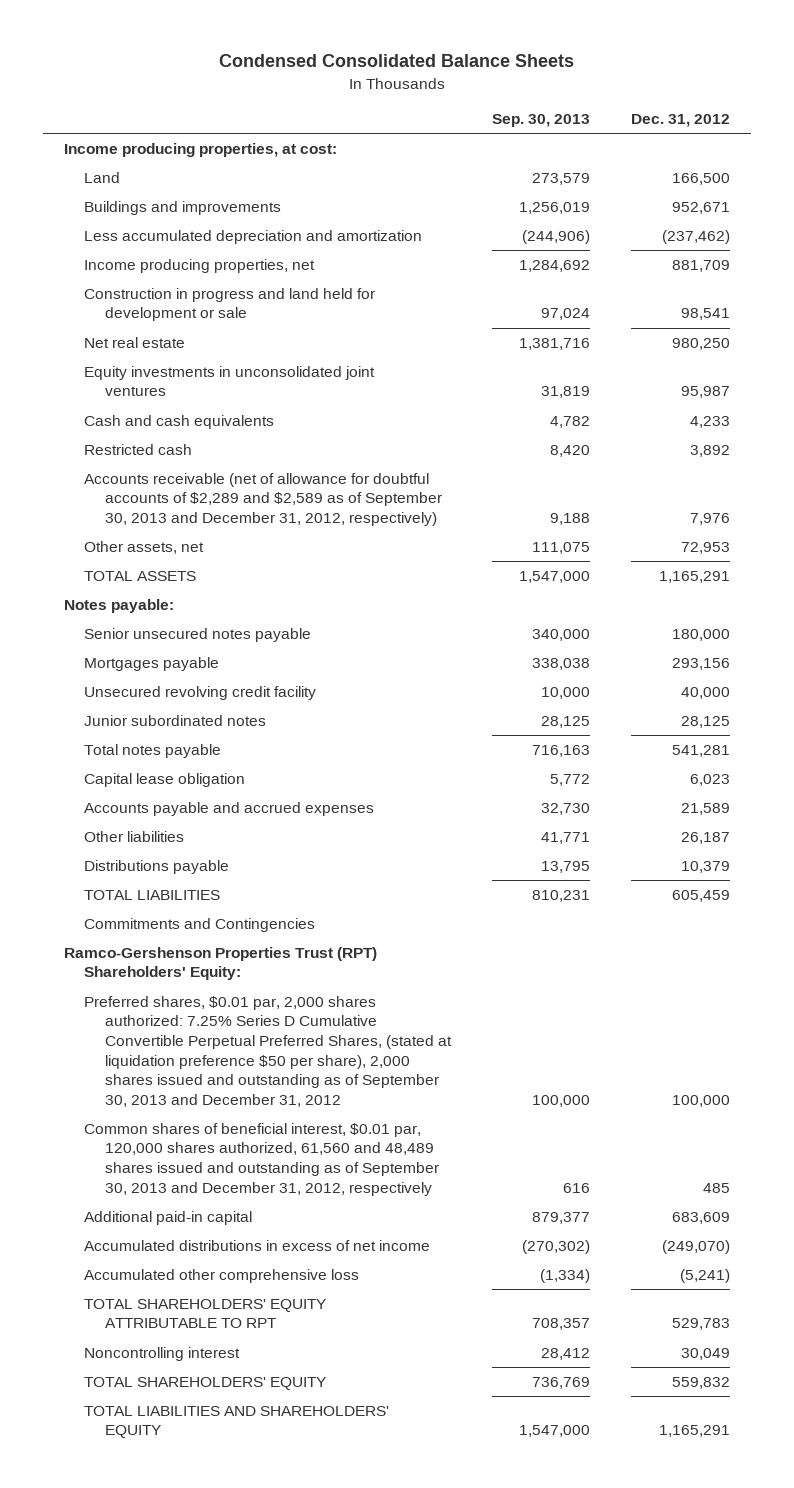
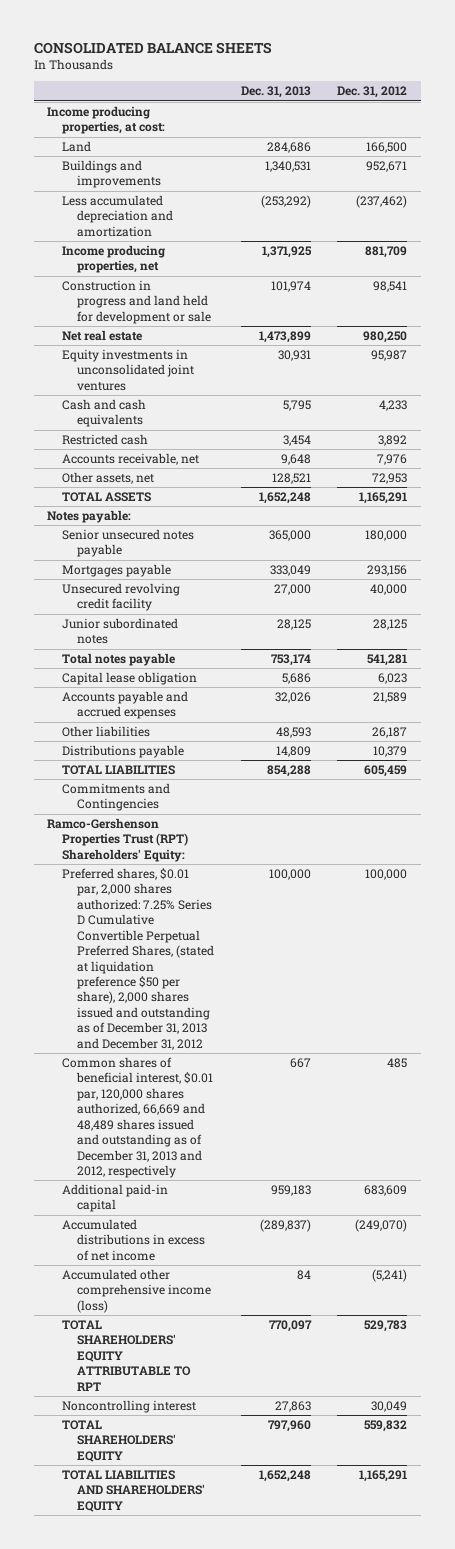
[218,54,574,68] Condensed Consolidated Balance Sheets -> [34,41,273,54] CONSOLIDATED BALANCE SHEETS
[491,114,590,128] Sep. 30, 2013 -> none
none -> [240,86,311,99] Dec. 31, 2013
[84,472,442,527] Accounts receivable (net of allowance for doubtful accounts of $2,289 and $2,589 as of September 30, 2013 and December 31, 2012, respectively) -> [62,453,200,466] Accounts receivable, net
[84,995,452,1108] Preferred shares, $0.01 par, 2,000 shares authorized: 7.25% Series D Cumulative Convertible Perpetual Preferred Shares, (stated at liquidation preference $50 per share), 2,000 shares issued and outstanding as of September 30, 2013 and December 31, 2012 -> [62,868,215,1050] Preferred shares, $0.01 par, 2,000 shares authorized: 7.25% Series D Cumulative Convertible Perpetual Preferred Shares, (stated at liquidation preference $50 per share), 2,000 shares issued and outstanding as of December 31, 2013 and December 31, 2012
[84,1122,439,1196] Common shares of beneficial interest, $0.01 par, 120,000 shares authorized, 61,560 and 48,489 shares issued and outstanding as of September 30, 2013 and December 31, 2012, respectively -> [62,1057,214,1178] Common shares of beneficial interest, $0.01 par, 120,000 shares authorized, 66,669 and 48,489 shares issued and outstanding as of December 31, 2013 and 2012, respectively
[84,1268,360,1283] Accumulated other comprehensive loss -> [62,1269,212,1313] Accumulated other comprehensive income (loss)

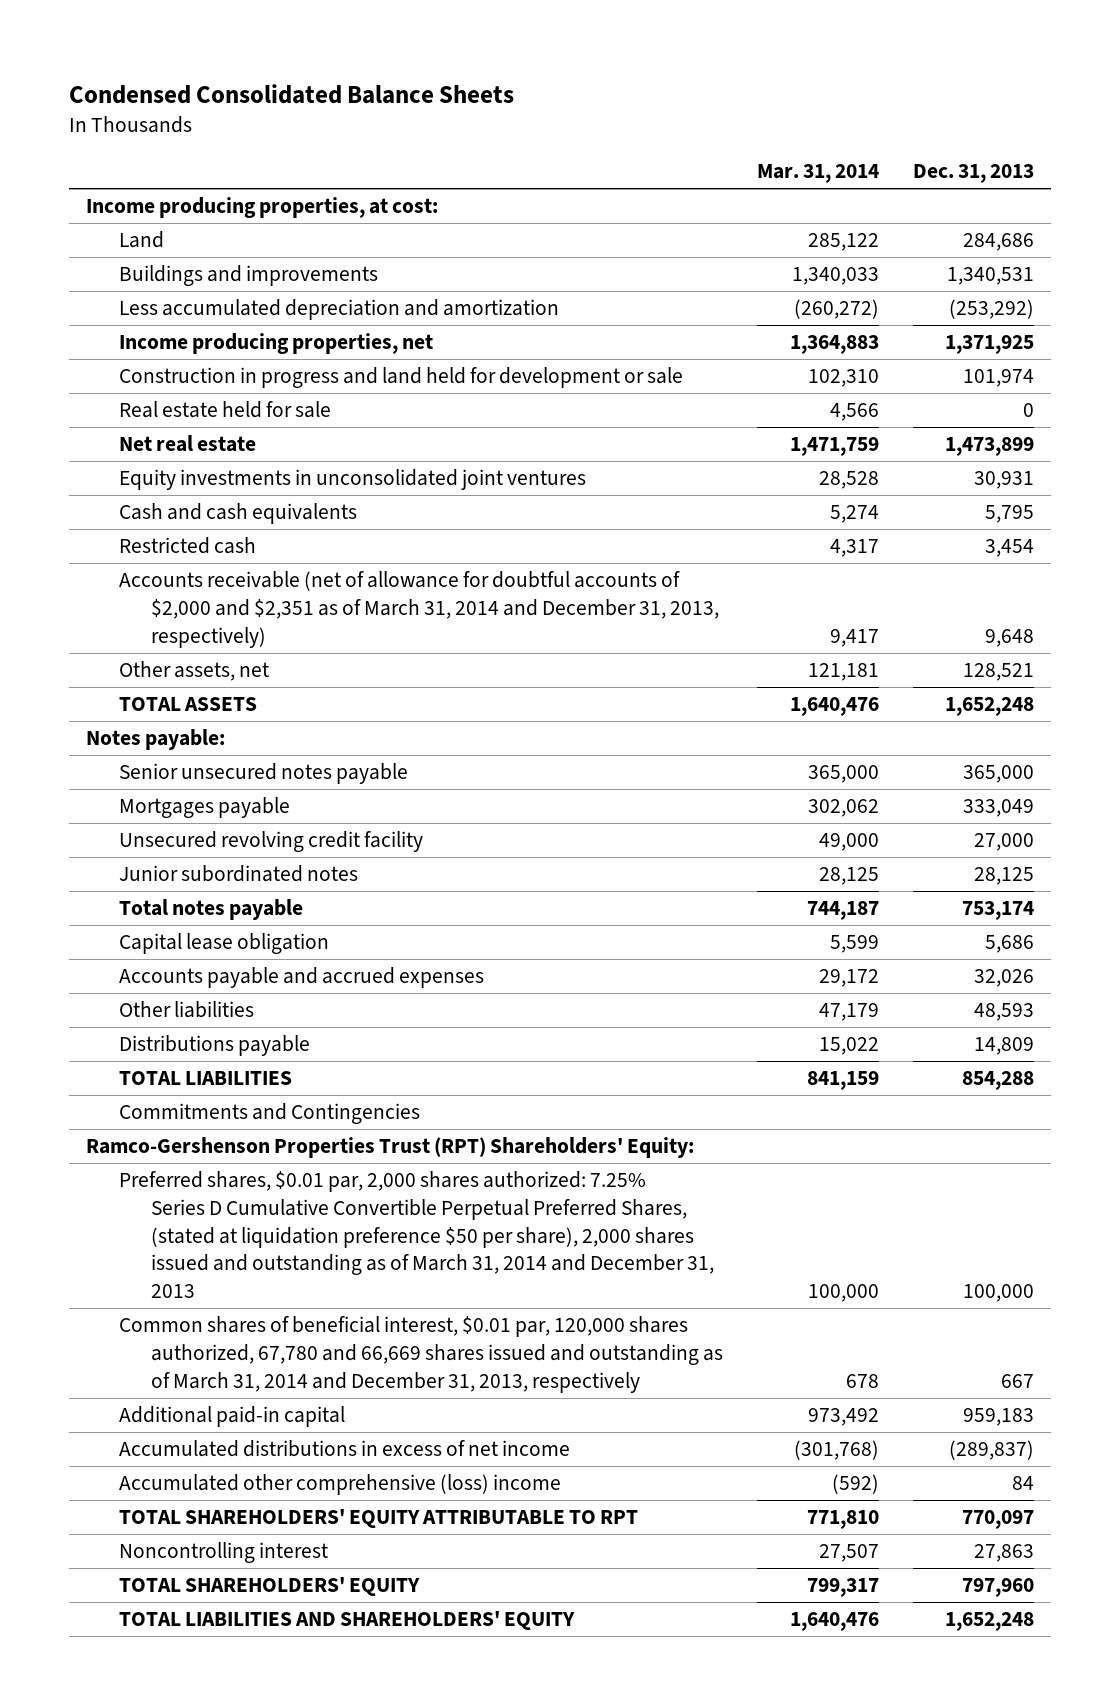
[34,41,273,54] CONSOLIDATED BALANCE SHEETS -> [68,83,514,104] Condensed Consolidated Balance Sheets
[337,86,408,99] Dec. 31, 2012 -> none
none -> [757,164,880,184] Mar. 31, 2014
none -> [118,401,331,419] Real estate held for sale
[62,453,200,466] Accounts receivable, net -> [118,571,720,648] Accounts receivable (net of allowance for doubtful accounts of $2,000 and $2,351 as of March 31, 2014 and December 31, 2013, respectively)
[62,868,215,1050] Preferred shares, $0.01 par, 2,000 shares authorized: 7.25% Series D Cumulative Convertible Perpetual Preferred Shares, (stated at liquidation preference $50 per share), 2,000 shares issued and outstanding as of December 31, 2013 and December 31, 2012 -> [118,1171,715,1298] Preferred shares, $0.01 par, 2,000 shares authorized: 7.25% Series D Cumulative Convertible Perpetual Preferred Shares, (stated at liquidation preference $50 per share), 2,000 shares issued and outstanding as of March 31, 2014 and December 31, 2013
[62,1057,214,1178] Common shares of beneficial interest, $0.01 par, 120,000 shares authorized, 66,669 and 48,489 shares issued and outstanding as of December 31, 2013 and 2012, respectively -> [118,1316,724,1393] Common shares of beneficial interest, $0.01 par, 120,000 shares authorized, 67,780 and 66,669 shares issued and outstanding as of March 31, 2014 and December 31, 2013, respectively
[62,1269,212,1313] Accumulated other comprehensive income (loss) -> [118,1474,561,1496] Accumulated other comprehensive (loss) income

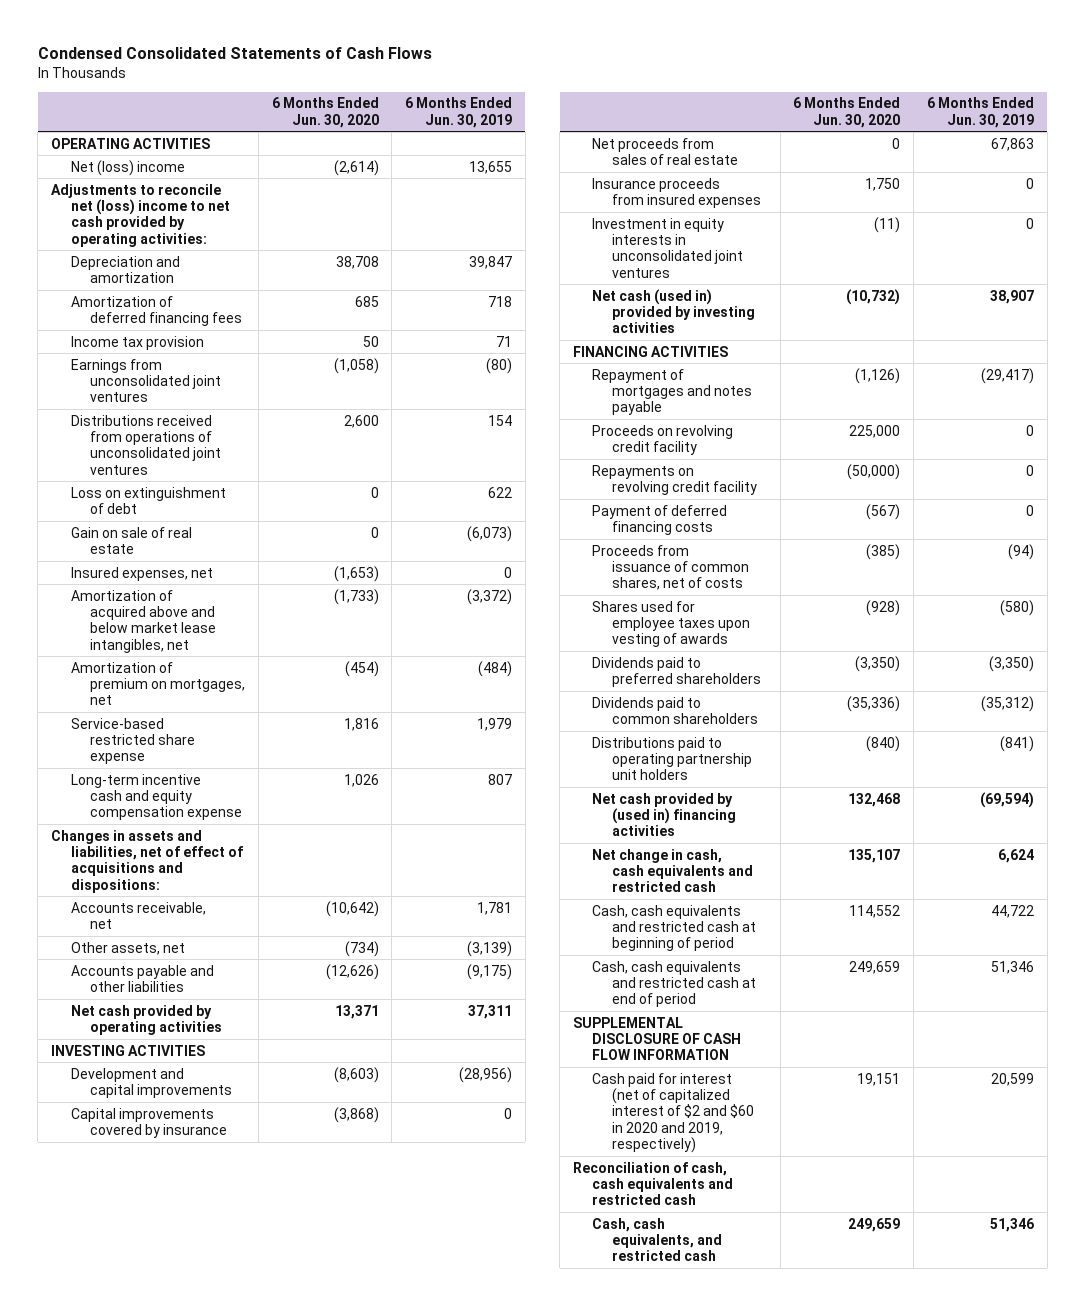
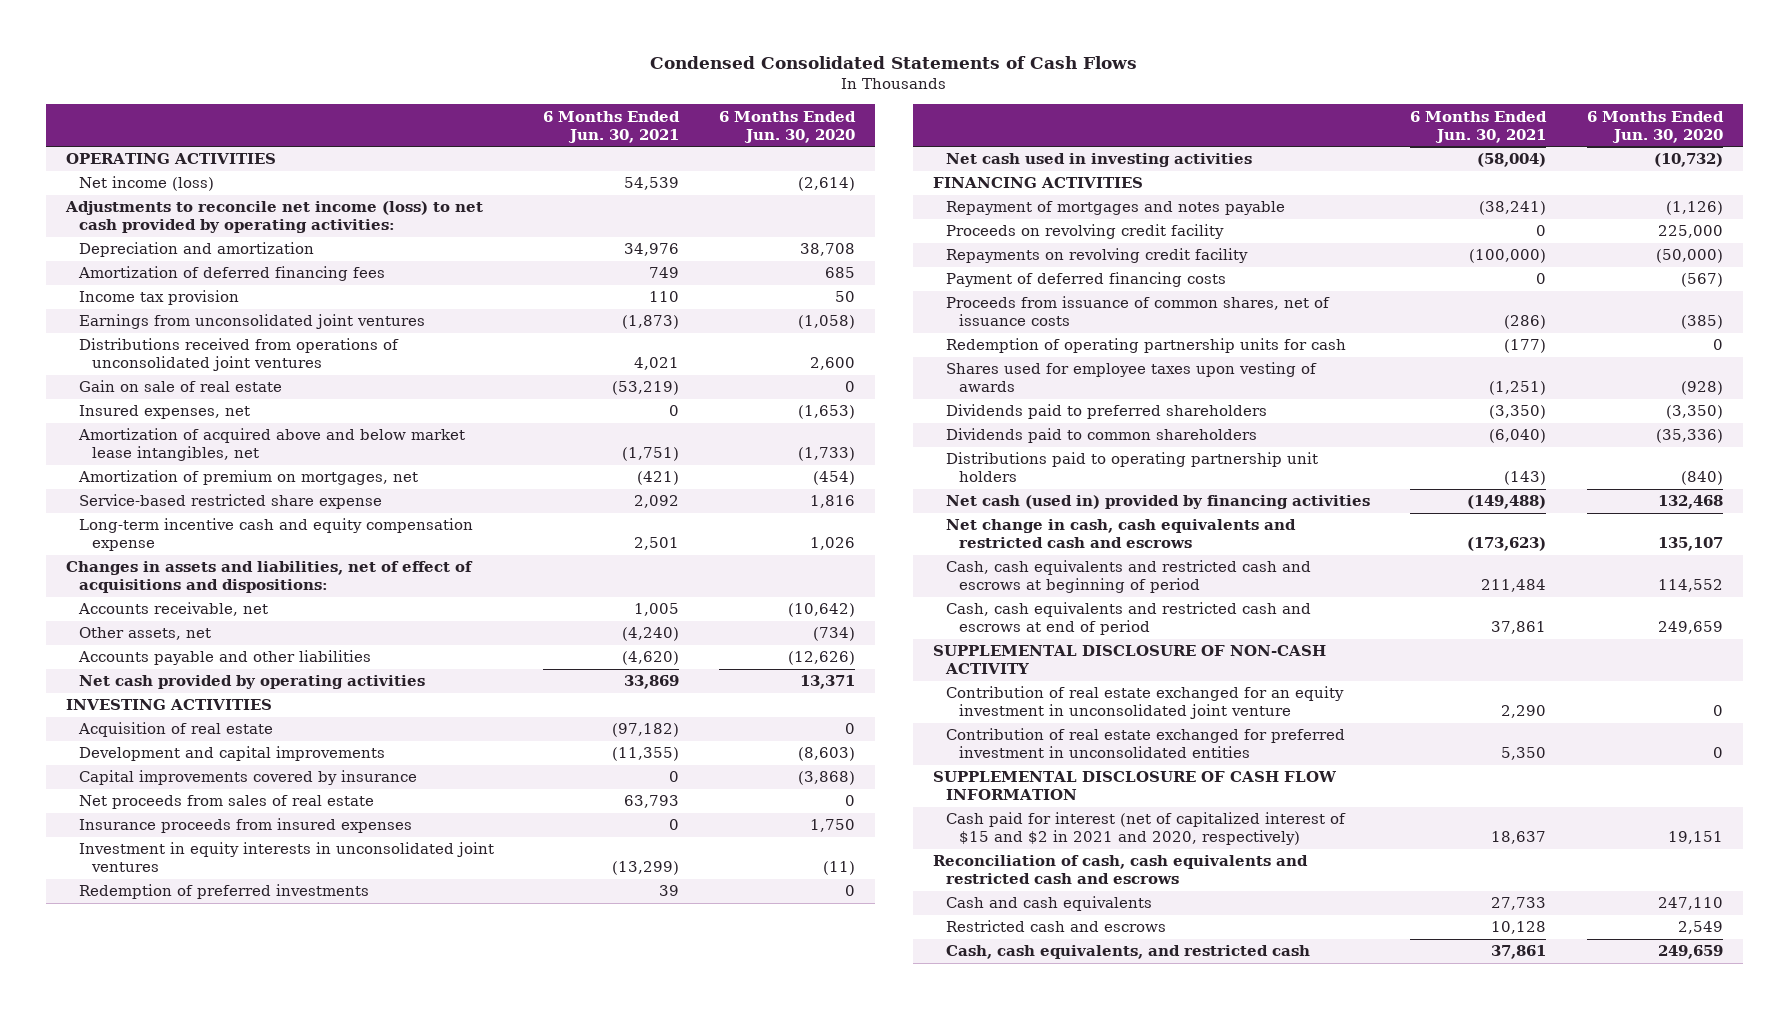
[405,97,513,128] 6 Months Ended Jun. 30, 2019 -> none
none -> [543,110,681,143] 6 Months Ended Jun. 30, 2021
[70,159,185,176] Net (loss) income -> [78,176,214,192] Net income (loss)
[51,183,230,247] Adjustments to reconcile net (loss) income to net cash provided by operating activities: -> [64,201,483,234] Adjustments to reconcile net income (loss) to net cash provided by operating activities:
[70,486,226,514] Loss on extinguishment of debt -> none
none -> [77,722,273,738] Acquisition of real estate
none -> [78,884,369,900] Redemption of preferred investments
[592,288,756,334] Net cash (used in) provided by investing activities -> [946,153,1253,168] Net cash used in investing activities
[592,544,750,591] Proceeds from issuance of common shares, net of costs -> [946,296,1331,327] Proceeds from issuance of common shares, net of issuance costs
none -> [946,338,1347,354] Redemption of operating partnership units for cash
[592,792,737,837] Net cash provided by (used in) financing activities -> [946,495,1371,510] Net cash (used in) provided by financing activities
[592,848,754,893] Net change in cash, cash equivalents and restricted cash -> [946,519,1297,549] Net change in cash, cash equivalents and restricted cash and escrows
[592,904,757,952] Cash, cash equivalents and restricted cash at beginning of period -> [946,560,1312,594] Cash, cash equivalents and restricted cash and escrows at beginning of period
[592,960,757,1008] Cash, cash equivalents and restricted cash at end of period -> [946,602,1312,636] Cash, cash equivalents and restricted cash and escrows at end of period
none -> [933,645,1327,675] SUPPLEMENTAL DISCLOSURE OF NON-CASH ACTIVITY
none -> [946,686,1345,720] Contribution of real estate exchanged for an equity investment in unconsolidated joint venture
none -> [946,728,1346,759] Contribution of real estate exchanged for preferred investment in unconsolidated entities
[592,1072,755,1153] Cash paid for interest (net of capitalized interest of $2 and $60 in 2020 and 2019, respectively) -> [946,812,1347,846] Cash paid for interest (net of capitalized interest of $15 and $2 in 2021 and 2020, respectively)
[572,1161,734,1206] Reconciliation of cash, cash equivalents and restricted cash -> [933,855,1309,885] Reconciliation of cash, cash equivalents and restricted cash and escrows
none -> [946,896,1153,912] Cash and cash equivalents
none -> [946,920,1167,933] Restricted cash and escrows

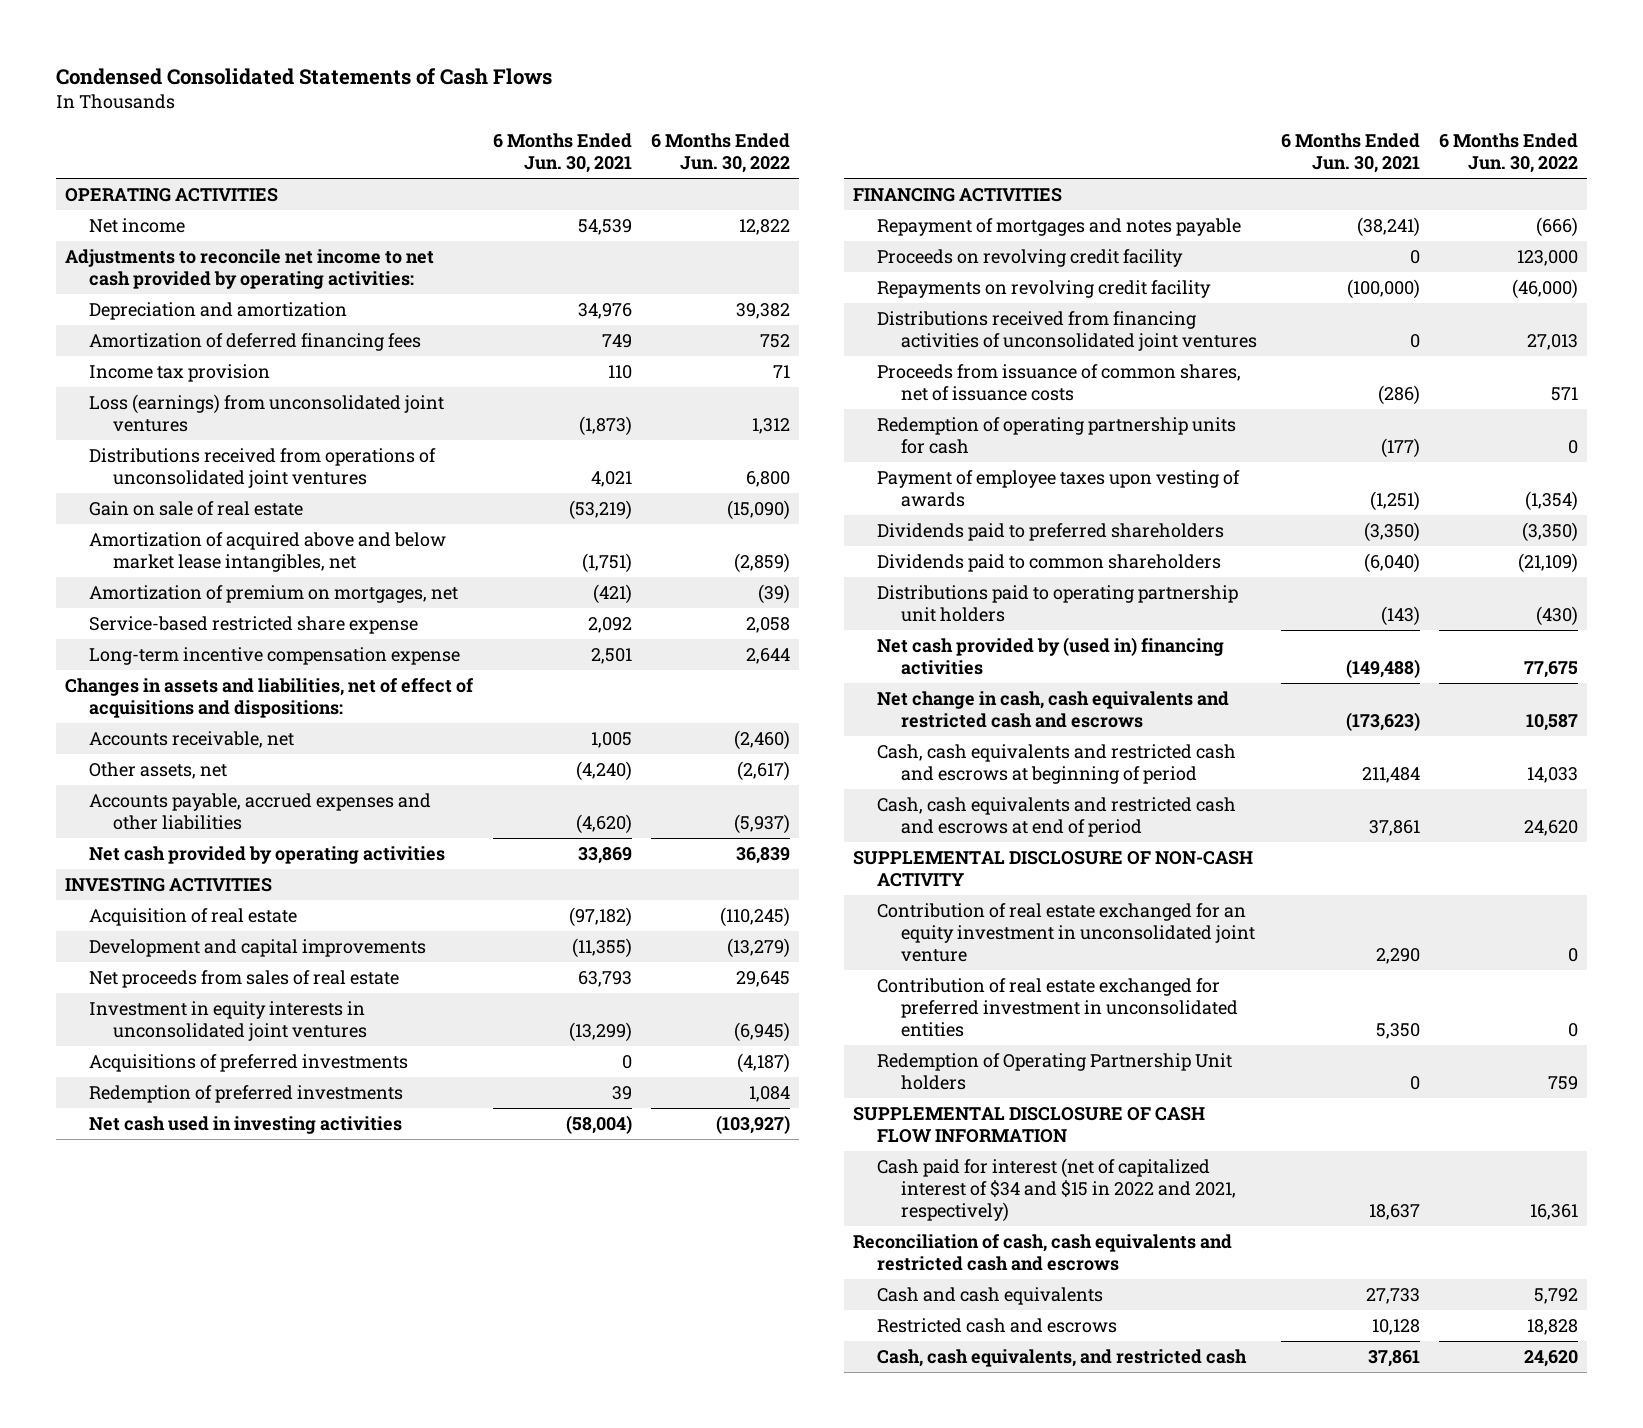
[719,110,857,143] 6 Months Ended Jun. 30, 2020 -> none
none -> [650,133,790,174] 6 Months Ended Jun. 30, 2022
[78,176,214,192] Net income (loss) -> [89,217,186,233] Net income
[64,201,483,234] Adjustments to reconcile net income (loss) to net cash provided by operating activities: -> [65,248,435,289] Adjustments to reconcile net income to net cash provided by operating activities:
[78,314,425,330] Earnings from unconsolidated joint ventures -> [89,393,445,432] Loss (earnings) from unconsolidated joint ventures
[78,405,250,420] Insured expenses, net -> none
[78,518,473,552] Long-term incentive cash and equity compensation expense -> [89,646,461,665] Long-term incentive compensation expense
[77,650,371,666] Accounts payable and other liabilities -> [89,792,432,830] Accounts payable, accrued expenses and other liabilities
[78,770,417,786] Capital improvements covered by insurance -> none
[78,818,412,834] Insurance proceeds from insured expenses -> none
none -> [89,1053,409,1072] Acquisitions of preferred investments
[946,272,1227,288] Payment of deferred financing costs -> none
none -> [877,310,1258,351] Distributions received from financing activities of unconsolidated joint ventures
[946,362,1318,393] Shares used for employee taxes upon vesting of awards -> [877,469,1241,507] Payment of employee taxes upon vesting of awards
[946,495,1371,510] Net cash (used in) provided by financing activities -> [877,636,1225,675] Net cash provided by (used in) financing activities
none -> [877,1052,1233,1090] Redemption of Operating Partnership Unit holders
[946,812,1347,846] Cash paid for interest (net of capitalized interest of $15 and $2 in 2021 and 2020, respectively) -> [877,1157,1237,1223] Cash paid for interest (net of capitalized interest of $34 and $15 in 2022 and 2021, respectively)

